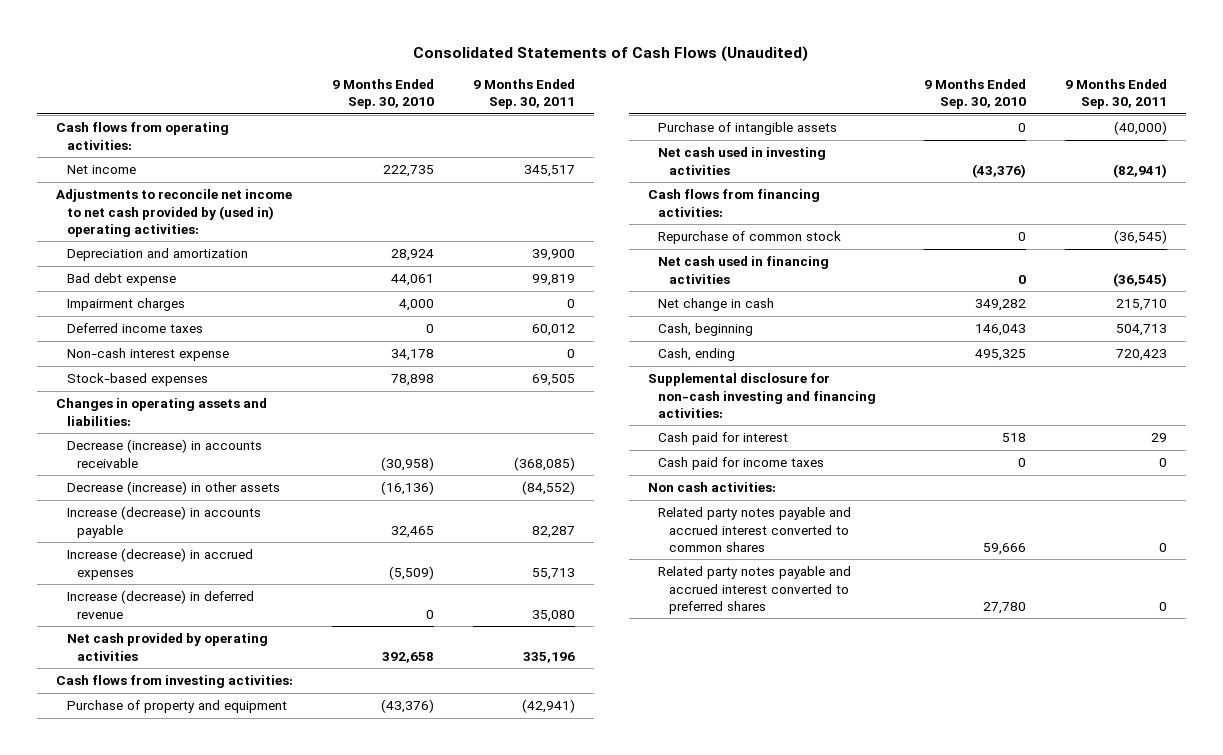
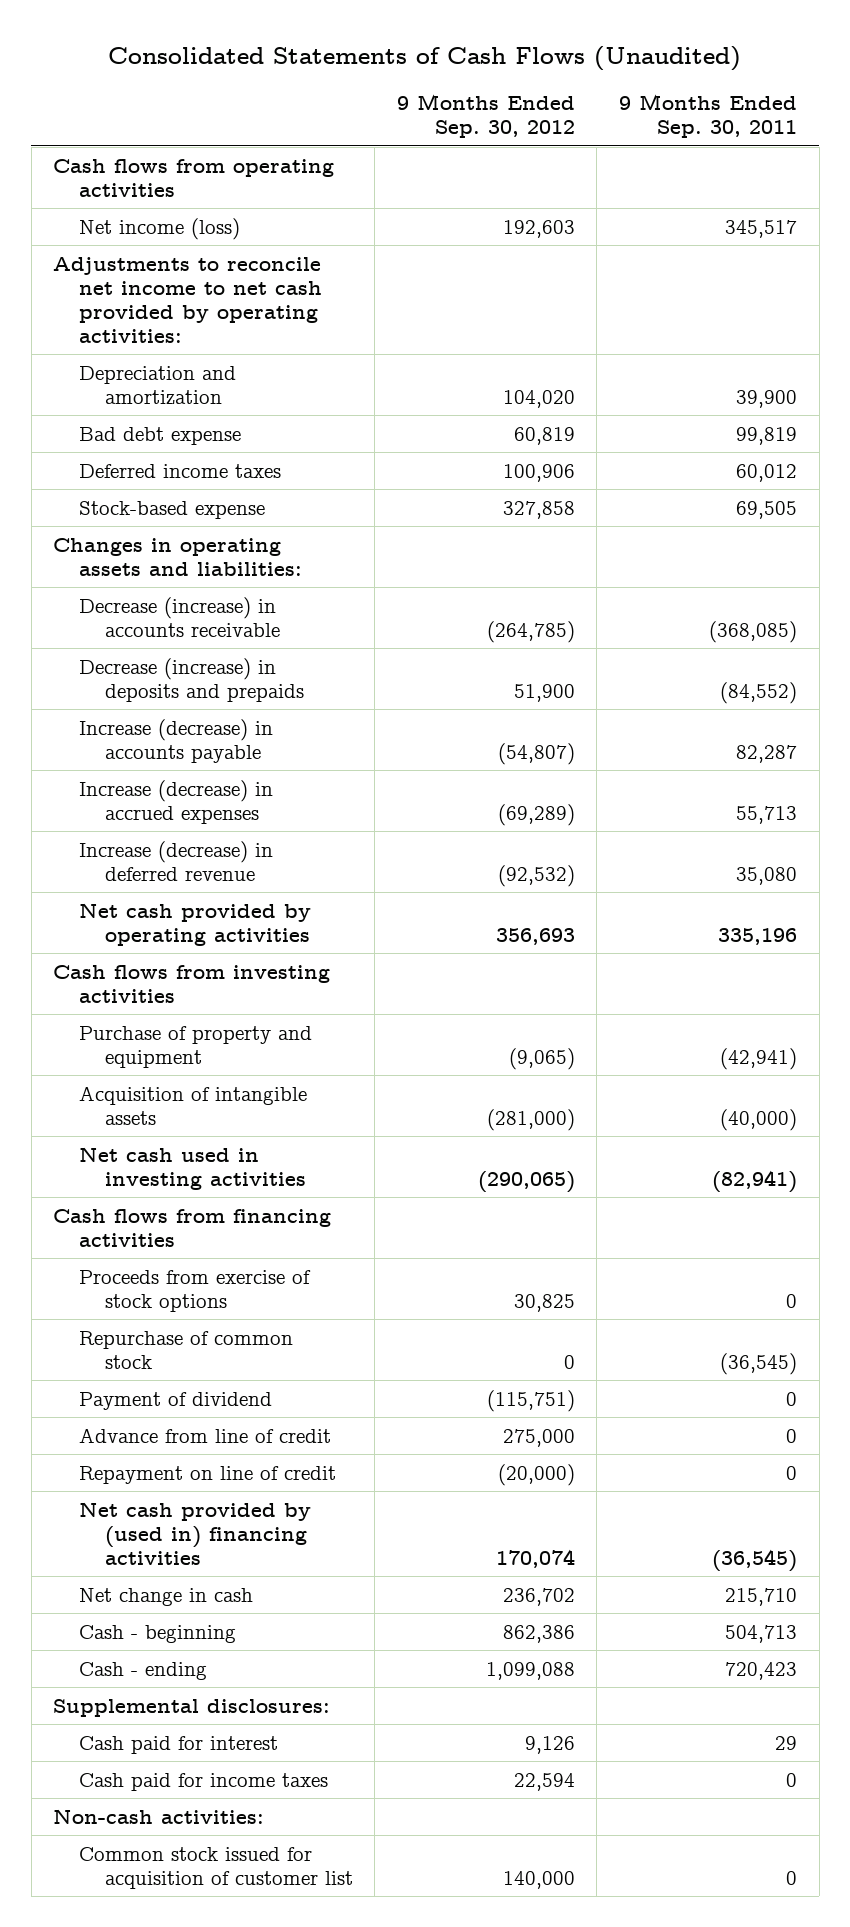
[332,79,435,110] 9 Months Ended Sep. 30, 2010 -> none
none -> [396,94,575,139] 9 Months Ended Sep. 30, 2012
[56,122,230,150] Cash flows from operating activities: -> [53,158,335,197] Cash flows from operating activities
[66,165,136,175] Net income -> [79,217,241,240] Net income (loss)
[56,189,293,237] Adjustments to reconcile net income to net cash provided by (used in) operating activities: -> [53,256,323,343] Adjustments to reconcile net income to net cash provided by operating activities:
[66,298,185,312] Impairment charges -> none
[66,348,229,362] Non-cash interest expense -> none
[66,373,208,387] Stock-based expenses -> [79,500,266,519] Stock-based expense
[66,481,280,496] Decrease (increase) in other assets -> [79,657,304,702] Decrease (increase) in deposits and prepaids
[56,675,294,689] Cash flows from investing activities: -> [53,964,331,1003] Cash flows from investing activities
[658,122,838,136] Purchase of intangible assets -> [79,1085,308,1125] Acquisition of intangible assets
[647,189,820,217] Cash flows from financing activities: -> [53,1208,332,1247] Cash flows from financing activities
none -> [79,1269,312,1312] Proceeds from exercise of stock options
none -> [79,1391,273,1410] Payment of dividend
none -> [79,1427,332,1443] Advance from line of credit
none -> [79,1465,337,1484] Repayment on line of credit
[658,256,830,284] Net cash used in financing activities -> [79,1501,312,1565] Net cash provided by (used in) financing activities
[658,323,754,337] Cash, beginning -> [79,1624,237,1643] Cash - beginning
[658,348,736,362] Cash, ending -> [79,1661,208,1680] Cash - ending
[647,373,877,418] Supplemental disclosure for non-cash investing and financing activities: -> [53,1698,331,1717] Supplemental disclosures:
[658,507,852,552] Related party notes payable and accrued interest converted to common shares -> none
[658,566,852,614] Related party notes payable and accrued interest converted to preferred shares -> none
[647,482,776,493] Non cash activities: -> [53,1808,265,1824] Non-cash activities:
none -> [79,1846,353,1889] Common stock issued for acquisition of customer list

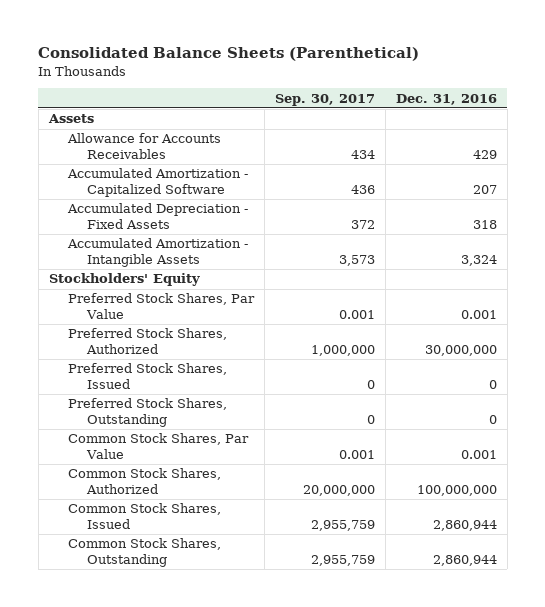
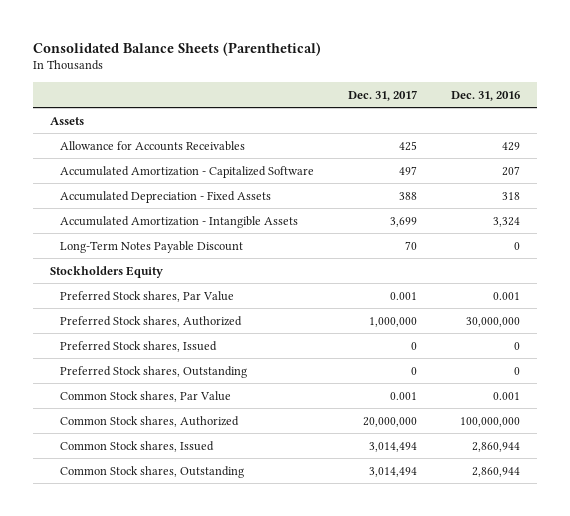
[274,93,375,106] Sep. 30, 2017 -> none
none -> [347,89,417,101] Dec. 31, 2017
none -> [60,240,244,253] Long-Term Notes Payable Discount
[48,273,200,287] Stockholders' Equity -> [50,265,164,278] Stockholders Equity
[68,293,256,320] Preferred Stock Shares, Par Value -> [60,290,235,302] Preferred Stock shares, Par Value
[68,328,228,355] Preferred Stock Shares, Authorized -> [60,315,243,327] Preferred Stock shares, Authorized
[68,363,228,390] Preferred Stock Shares, Issued -> [60,340,218,352] Preferred Stock shares, Issued
[68,398,228,428] Preferred Stock Shares, Outstanding -> [60,365,248,378] Preferred Stock shares, Outstanding
[68,433,250,460] Common Stock Shares, Par Value -> [60,390,232,402] Common Stock shares, Par Value
[68,468,222,495] Common Stock Shares, Authorized -> [60,415,240,427] Common Stock shares, Authorized
[68,503,222,530] Common Stock Shares, Issued -> [60,440,215,452] Common Stock shares, Issued
[68,538,222,568] Common Stock Shares, Outstanding -> [60,465,245,478] Common Stock shares, Outstanding

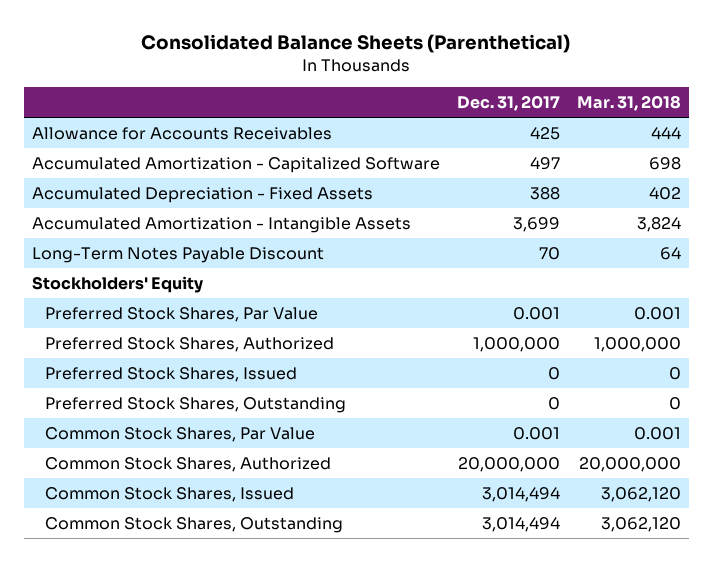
[450,90,520,101] Dec. 31, 2016 -> none
none -> [576,95,681,112] Mar. 31, 2018
[50,116,85,125] Assets -> none
[50,265,164,278] Stockholders Equity -> [32,275,204,293] Stockholders' Equity
[60,290,235,302] Preferred Stock shares, Par Value -> [45,306,319,322] Preferred Stock Shares, Par Value
[60,315,243,327] Preferred Stock shares, Authorized -> [45,336,335,352] Preferred Stock Shares, Authorized
[60,340,218,352] Preferred Stock shares, Issued -> [45,366,298,382] Preferred Stock Shares, Issued
[60,365,248,378] Preferred Stock shares, Outstanding -> [45,396,347,413] Preferred Stock Shares, Outstanding
[60,390,232,402] Common Stock shares, Par Value -> [45,426,316,442] Common Stock Shares, Par Value
[60,415,240,427] Common Stock shares, Authorized -> [45,456,332,472] Common Stock Shares, Authorized
[60,440,215,452] Common Stock shares, Issued -> [45,486,295,502] Common Stock Shares, Issued
[60,465,245,478] Common Stock shares, Outstanding -> [45,516,344,533] Common Stock Shares, Outstanding

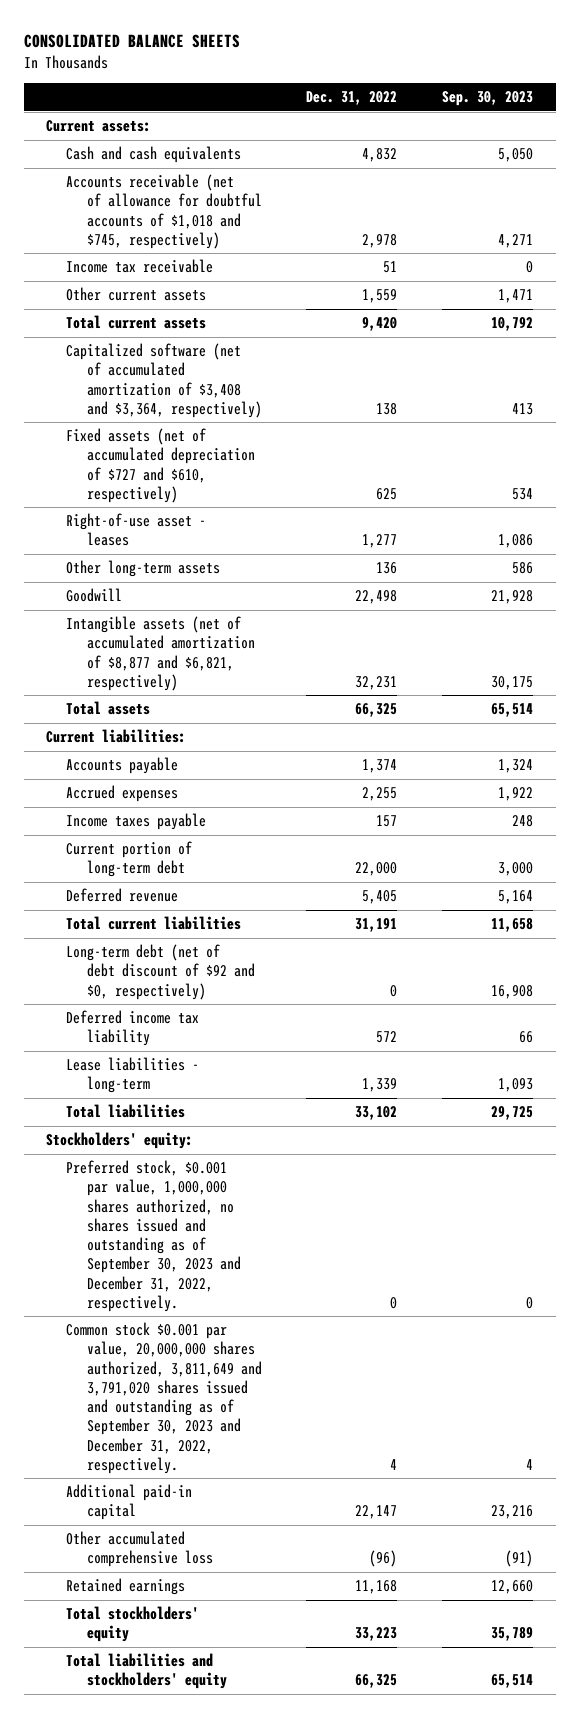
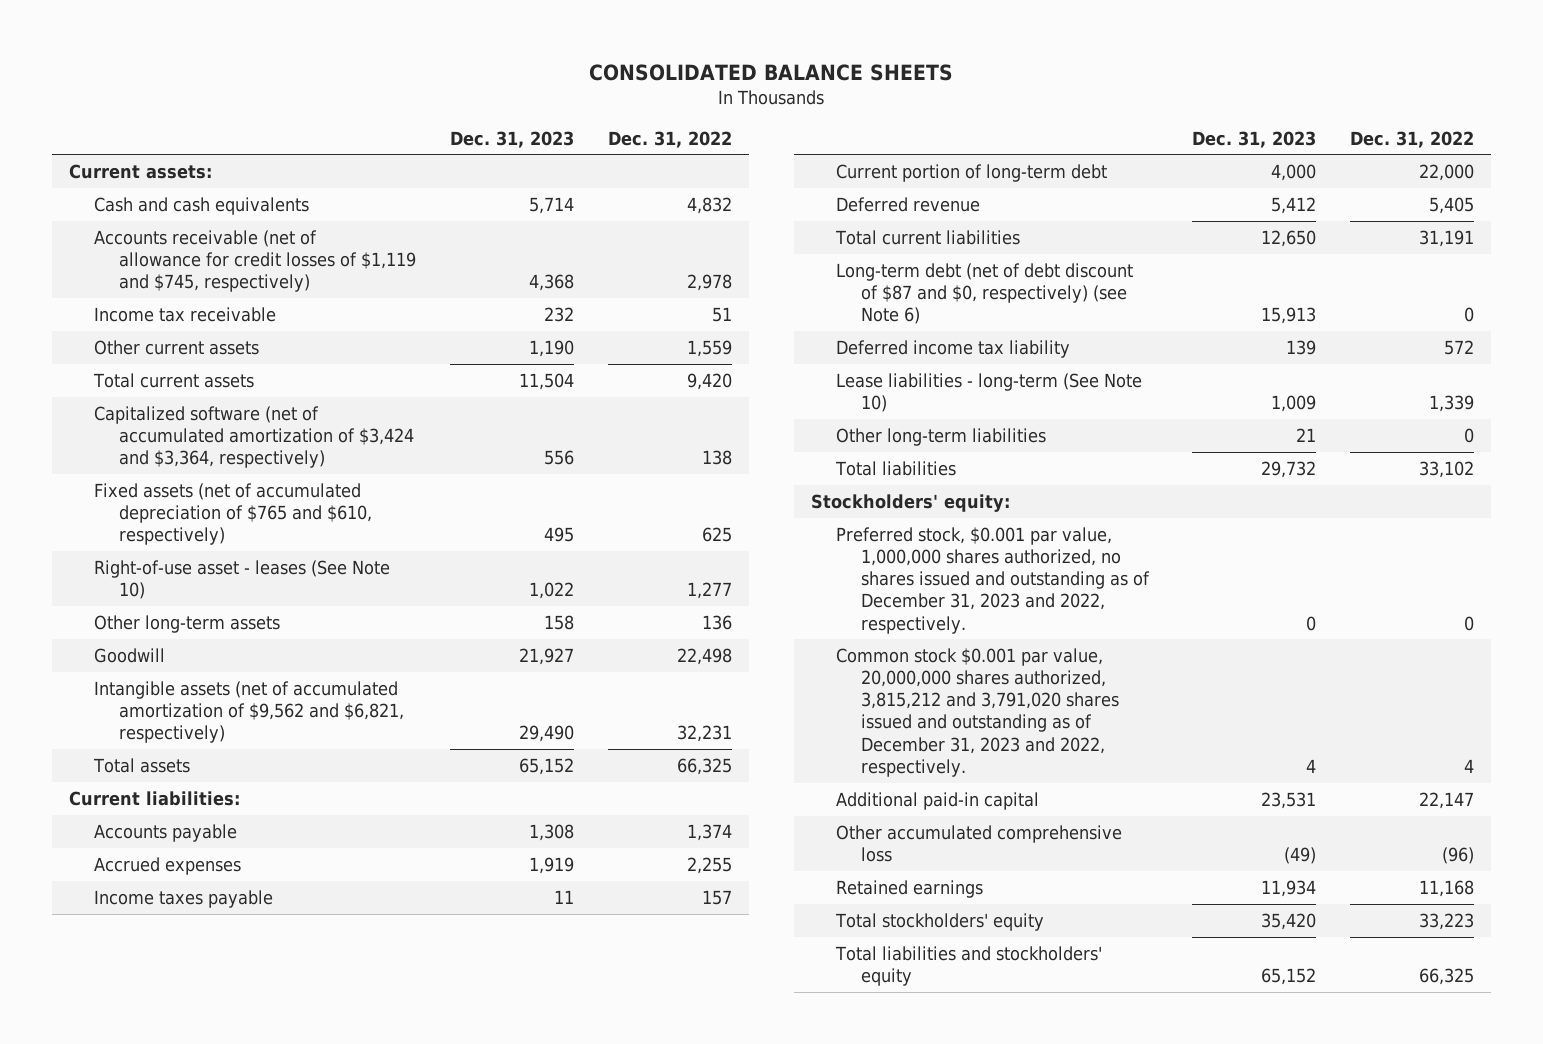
[442,91,534,107] Sep. 30, 2023 -> none
none -> [449,130,574,148] Dec. 31, 2023
[66,174,262,249] Accounts receivable (net of allowance for doubtful accounts of $1,018 and $745, respectively) -> [93,229,416,293] Accounts receivable (net of allowance for credit losses of $1,119 and $745, respectively)
[66,343,262,418] Capitalized software (net of accumulated amortization of $3,408 and $3,364, respectively) -> [93,405,414,469] Capitalized software (net of accumulated amortization of $3,424 and $3,364, respectively)
[66,428,255,503] Fixed assets (net of accumulated depreciation of $727 and $610, respectively) -> [93,482,372,546] Fixed assets (net of accumulated depreciation of $765 and $610, respectively)
[66,513,207,547] Right-of-use asset - leases -> [93,559,390,600] Right-of-use asset - leases (See Note 10)
[66,616,255,691] Intangible assets (net of accumulated amortization of $8,877 and $6,821, respectively) -> [93,680,404,744] Intangible assets (net of accumulated amortization of $9,562 and $6,821, respectively)
[66,944,255,1000] Long-term debt (net of debt discount of $92 and $0, respectively) -> [835,262,1133,325] Long-term debt (net of debt discount of $87 and $0, respectively) (see Note 6)
[66,1057,200,1094] Lease liabilities - long-term -> [835,372,1142,413] Lease liabilities - long-term (See Note 10)
none -> [835,427,1046,446] Other long-term liabilities
[66,1160,241,1312] Preferred stock, $0.001 par value, 1,000,000 shares authorized, no shares issued and outstanding as of September 30, 2023 and December 31, 2022, respectively. -> [835,526,1150,634] Preferred stock, $0.001 par value, 1,000,000 shares authorized, no shares issued and outstanding as of December 31, 2023 and 2022, respectively.
[66,1322,262,1474] Common stock $0.001 par value, 20,000,000 shares authorized, 3,811,649 and 3,791,020 shares issued and outstanding as of September 30, 2023 and December 31, 2022, respectively. -> [835,647,1119,777] Common stock $0.001 par value, 20,000,000 shares authorized, 3,815,212 and 3,791,020 shares issued and outstanding as of December 31, 2023 and 2022, respectively.

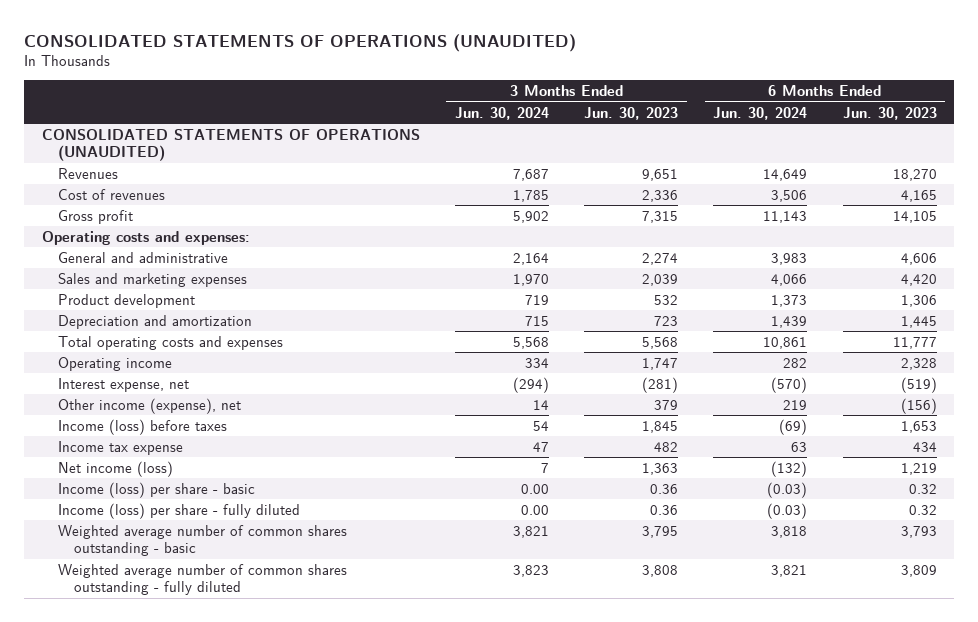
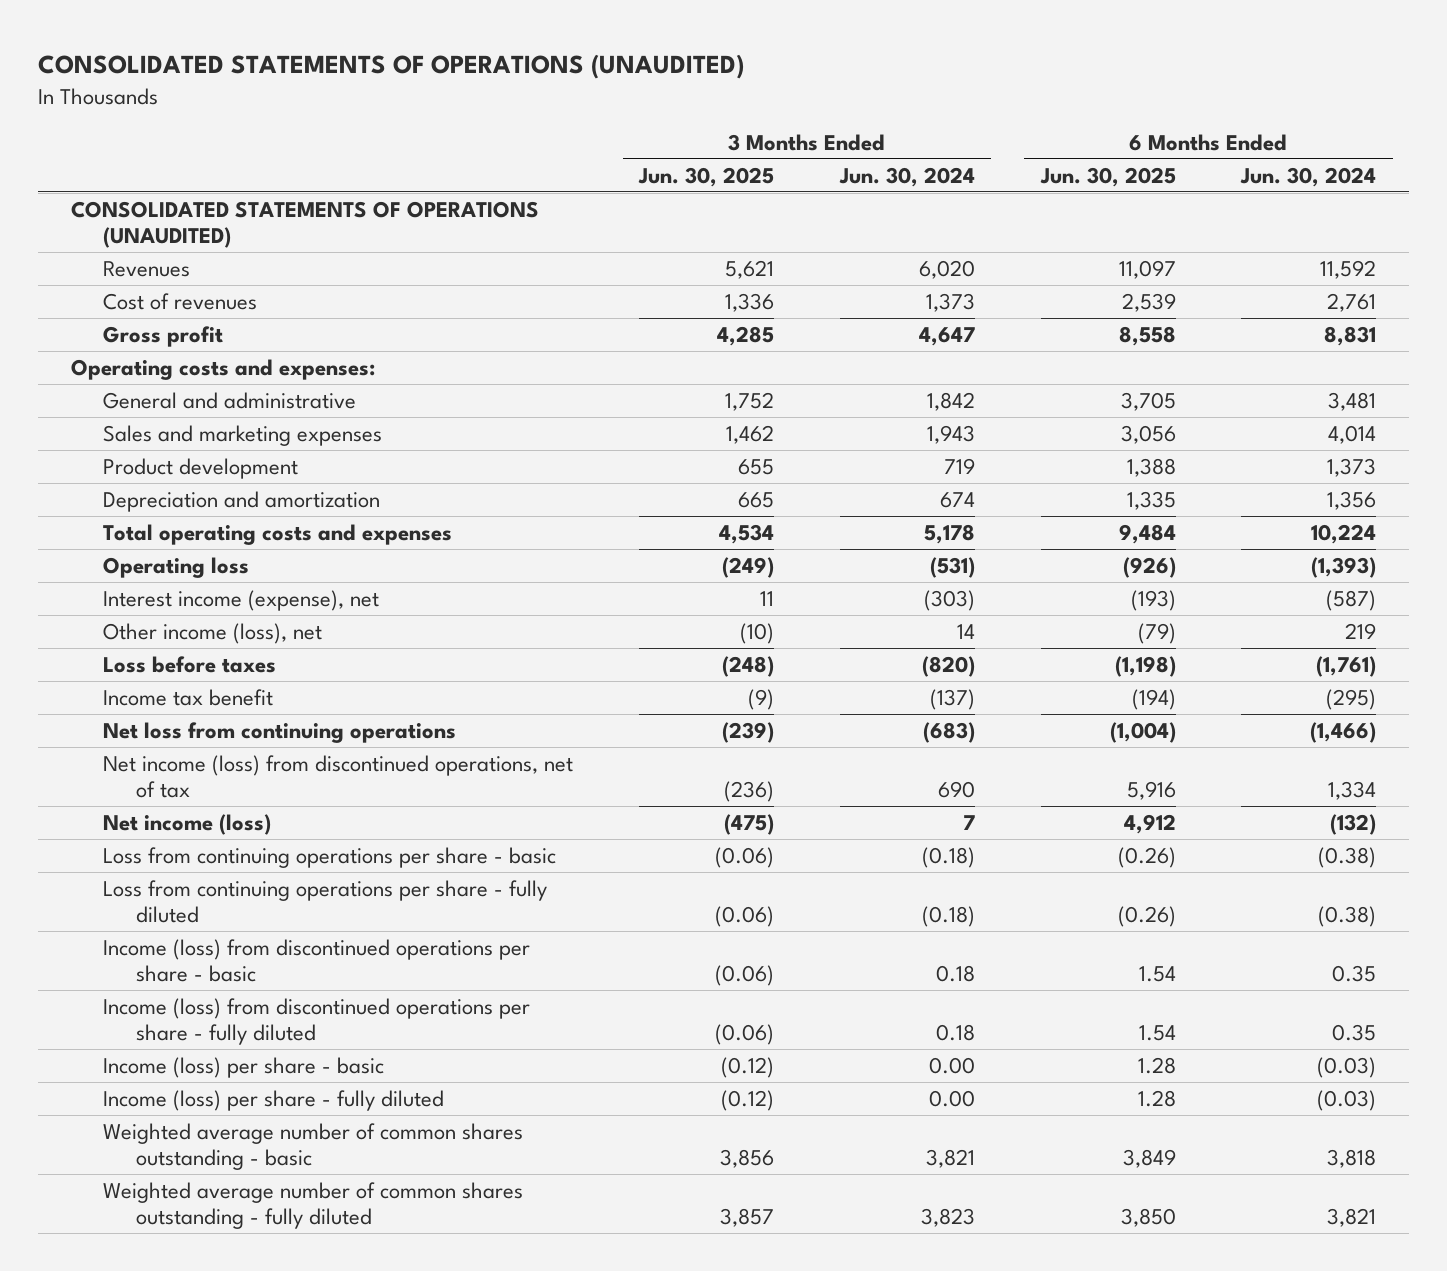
[584,106,679,120] Jun. 30, 2023 -> none
[842,106,937,120] Jun. 30, 2023 -> none
none -> [638,166,775,187] Jun. 30, 2025
none -> [1039,166,1176,187] Jun. 30, 2025
[512,168,549,181] 7,687 -> [918,259,975,279] 6,020
[763,168,808,181] 14,649 -> [1320,259,1377,279] 11,592
[512,189,549,202] 1,785 -> [925,292,975,312] 1,373
[771,189,808,202] 3,506 -> [1327,292,1377,312] 2,761
[512,210,549,223] 5,902 -> [918,326,975,346] 4,647
[763,210,808,223] 11,143 -> [1324,325,1377,346] 8,831
[512,252,549,265] 2,164 -> [926,391,975,411] 1,842
[771,252,808,265] 3,983 -> [1328,391,1377,411] 3,481
[512,273,549,286] 1,970 -> [926,424,975,444] 1,943
[771,273,808,286] 4,066 -> [1328,424,1377,444] 4,014
[524,315,549,326] 715 -> [939,491,975,508] 674
[771,315,808,328] 1,439 -> [1327,490,1377,510] 1,356
[512,336,549,349] 5,568 -> [923,523,975,544] 5,178
[763,336,808,349] 10,861 -> [1311,523,1377,544] 10,224
[57,356,172,371] Operating income -> [103,556,250,578] Operating loss
[524,357,549,368] 334 -> [929,556,975,578] (531)
[783,357,808,368] 282 -> [1311,556,1377,578] (1,393)
[57,377,189,392] Interest expense, net -> [103,589,380,611] Interest income (expense), net
[512,376,549,393] (294) -> [923,589,975,611] (303)
[771,376,808,393] (570) -> [1326,589,1377,611] (587)
[57,397,241,414] Other income (expense), net -> [103,622,323,644] Other income (loss), net
[57,418,227,435] Income (loss) before taxes -> [103,655,277,673] Loss before taxes
[532,420,549,431] 54 -> [921,655,975,677] (820)
[779,418,808,435] (69) -> [1316,655,1377,677] (1,761)
[57,440,183,455] Income tax expense -> [103,688,274,706] Income tax benefit
[532,441,549,452] 47 -> [929,688,975,710] (137)
[791,441,808,452] 63 -> [1326,688,1377,710] (295)
none -> [103,721,457,743] Net loss from continuing operations
none -> [103,754,574,798] Net income (loss) from discontinued operations, net of tax
none -> [103,846,557,868] Loss from continuing operations per share - basic
none -> [103,879,548,923] Loss from continuing operations per share - fully diluted
none -> [103,938,531,982] Income (loss) from discontinued operations per share - basic
none -> [103,997,531,1045] Income (loss) from discontinued operations per share - fully diluted

